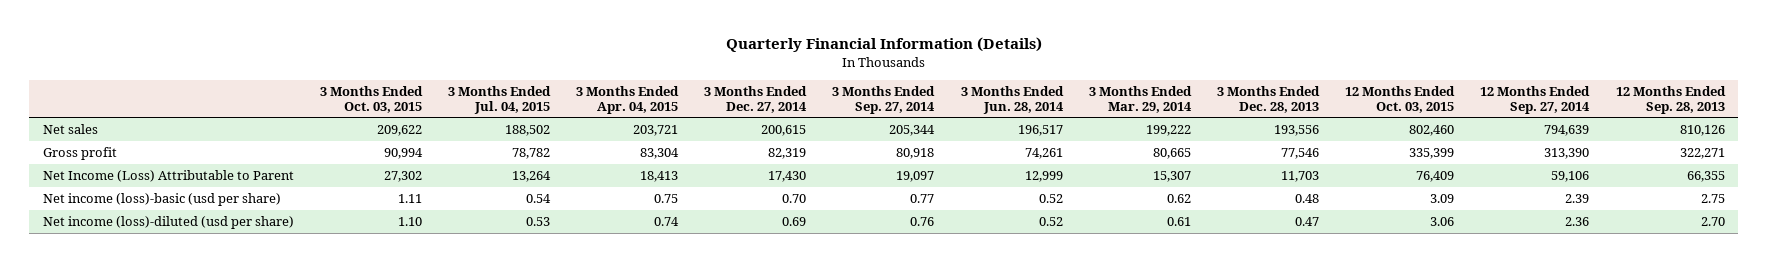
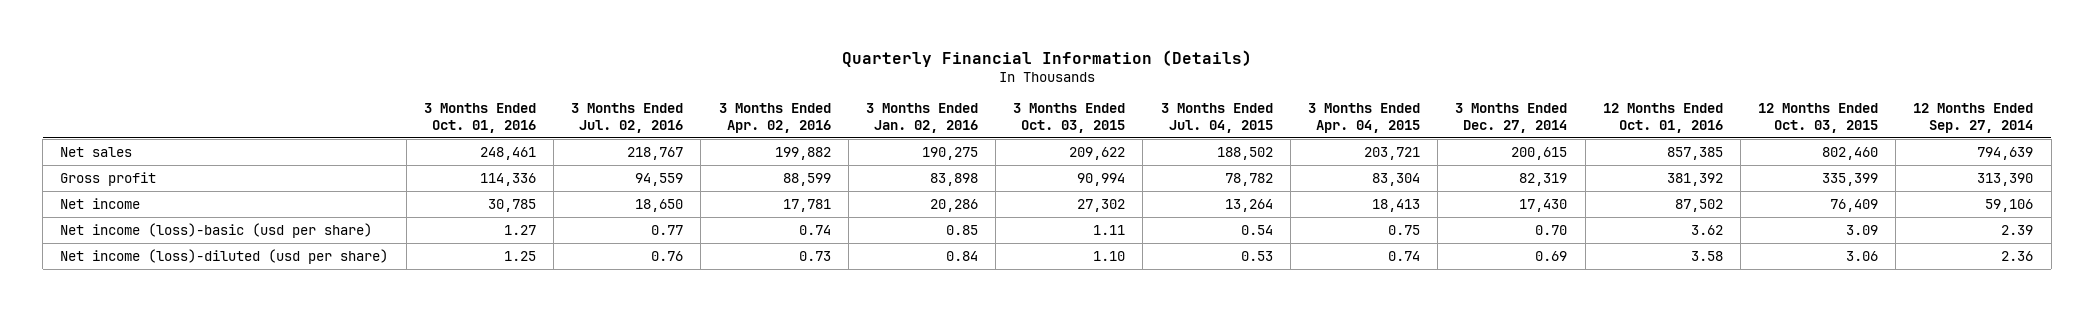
[832,85,936,114] 3 Months Ended Sep. 27, 2014 -> none
[960,85,1064,114] 3 Months Ended Jun. 28, 2014 -> none
[1088,85,1192,113] 3 Months Ended Mar. 29, 2014 -> none
[1217,85,1321,113] 3 Months Ended Dec. 28, 2013 -> none
[1615,85,1726,114] 12 Months Ended Sep. 28, 2013 -> none
none -> [423,103,536,133] 3 Months Ended Oct. 01, 2016
none -> [571,103,684,133] 3 Months Ended Jul. 02, 2016
none -> [718,103,831,133] 3 Months Ended Apr. 02, 2016
none -> [865,103,978,133] 3 Months Ended Jan. 02, 2016
none -> [1602,103,1723,133] 12 Months Ended Oct. 01, 2016
[42,169,294,182] Net Income (Loss) Attributable to Parent -> [60,197,141,209] Net income

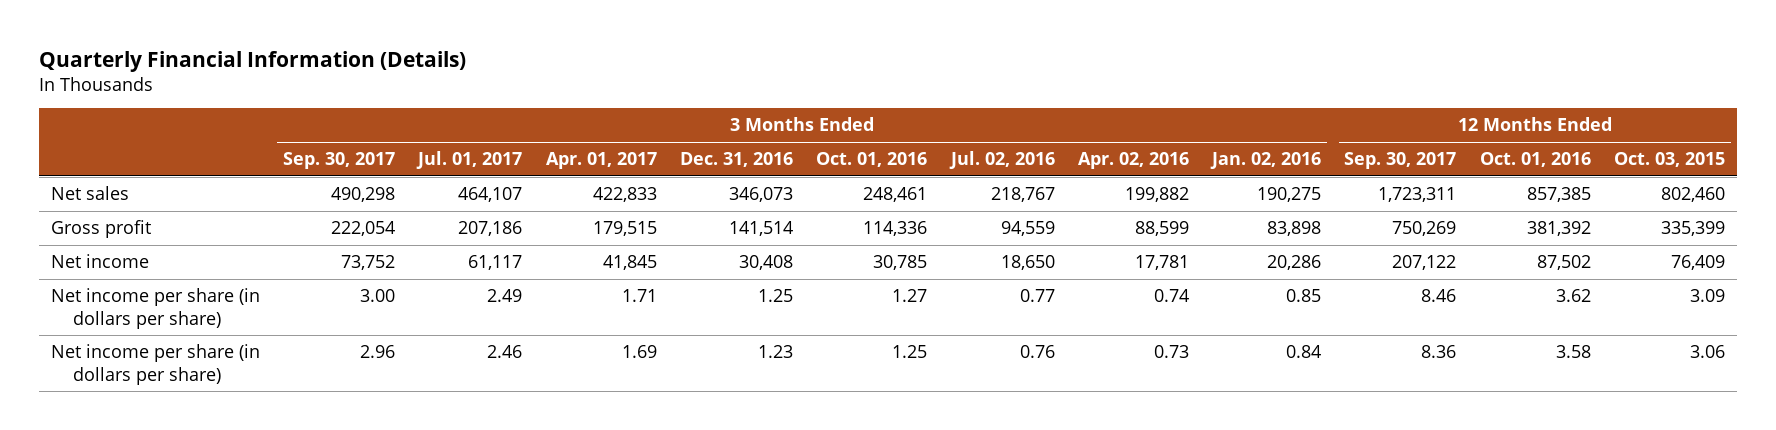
[1013,103,1126,133] 3 Months Ended Oct. 03, 2015 -> none
[1160,103,1273,133] 3 Months Ended Jul. 04, 2015 -> none
[1308,103,1421,133] 3 Months Ended Apr. 04, 2015 -> none
[1455,103,1568,133] 3 Months Ended Dec. 27, 2014 -> none
[1913,103,2034,133] 12 Months Ended Sep. 27, 2014 -> none
none -> [283,152,396,170] Sep. 30, 2017
none -> [416,151,523,170] Jul. 01, 2017
none -> [545,152,657,170] Apr. 01, 2017
none -> [679,152,793,168] Dec. 31, 2016
none -> [1344,152,1457,170] Sep. 30, 2017
[60,222,373,238] Net income (loss)-basic (usd per share) -> [50,288,260,329] Net income per share (in dollars per share)
[60,248,389,264] Net income (loss)-diluted (usd per share) -> [50,344,260,385] Net income per share (in dollars per share)

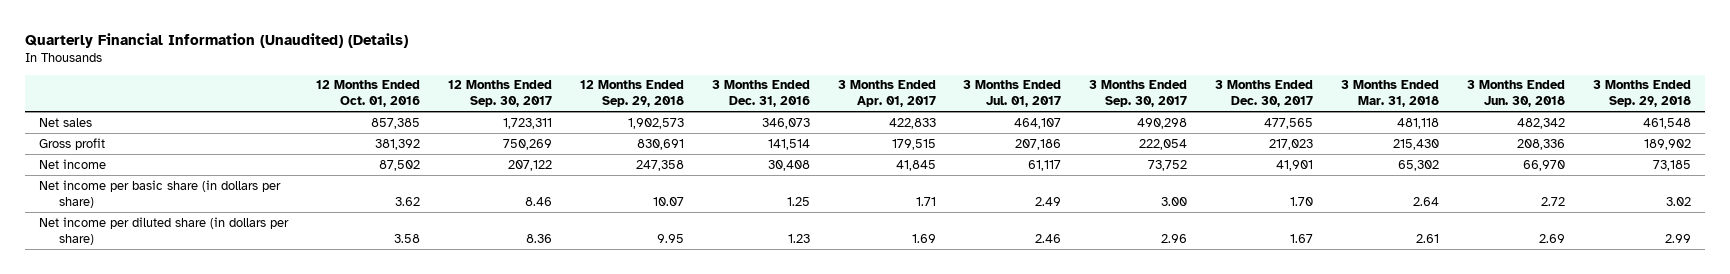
[39,50,467,72] Quarterly Financial Information (Details) -> [25,32,409,48] Quarterly Financial Information (Unaudited) (Details)
[816,152,928,168] Oct. 01, 2016 -> none
[948,151,1055,170] Jul. 02, 2016 -> none
[1077,152,1189,170] Apr. 02, 2016 -> none
[1210,152,1322,170] Jan. 02, 2016 -> none
[1613,152,1725,168] Oct. 03, 2015 -> none
none -> [579,80,684,108] 12 Months Ended Sep. 29, 2018
none -> [1215,80,1314,108] 3 Months Ended Dec. 30, 2017
none -> [1341,80,1440,108] 3 Months Ended Mar. 31, 2018
none -> [1467,80,1566,108] 3 Months Ended Jun. 30, 2018
none -> [1592,80,1691,108] 3 Months Ended Sep. 29, 2018
[50,288,260,329] Net income per share (in dollars per share) -> [38,179,281,208] Net income per basic share (in dollars per share)
[50,344,260,385] Net income per share (in dollars per share) -> [38,216,289,245] Net income per diluted share (in dollars per share)

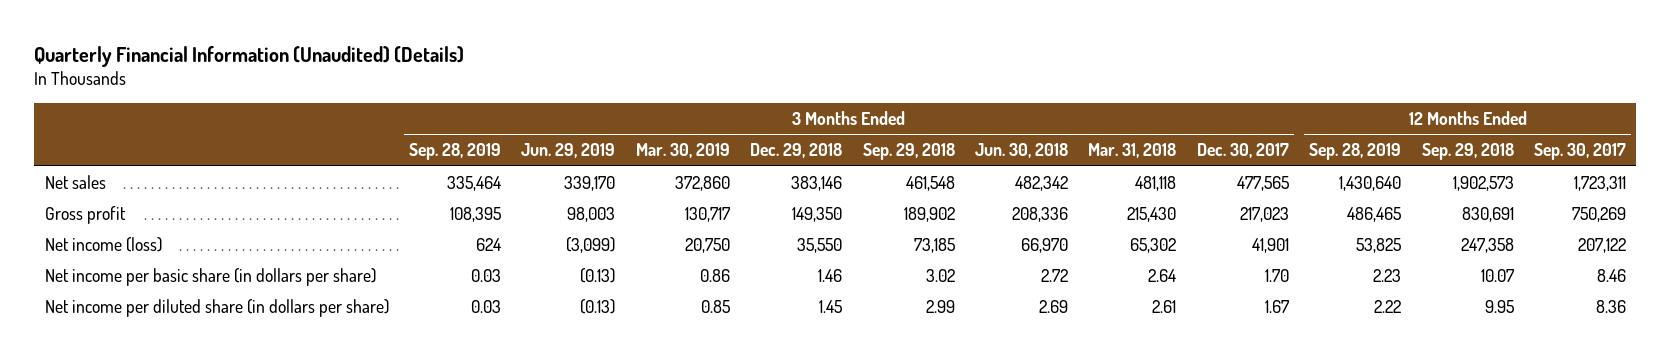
[315,80,420,108] 12 Months Ended Oct. 01, 2016 -> none
[711,80,810,108] 3 Months Ended Dec. 31, 2016 -> none
[837,80,936,108] 3 Months Ended Apr. 01, 2017 -> none
[963,80,1062,108] 3 Months Ended Jul. 01, 2017 -> none
[1089,80,1188,108] 3 Months Ended Sep. 30, 2017 -> none
none -> [409,143,502,161] Sep. 28, 2019
none -> [521,143,616,159] Jun. 29, 2019
none -> [635,143,730,159] Mar. 30, 2019
none -> [750,143,843,159] Dec. 29, 2018
none -> [1309,143,1402,161] Sep. 28, 2019
[38,158,106,169] Net income -> [44,237,162,253] Net income (loss)

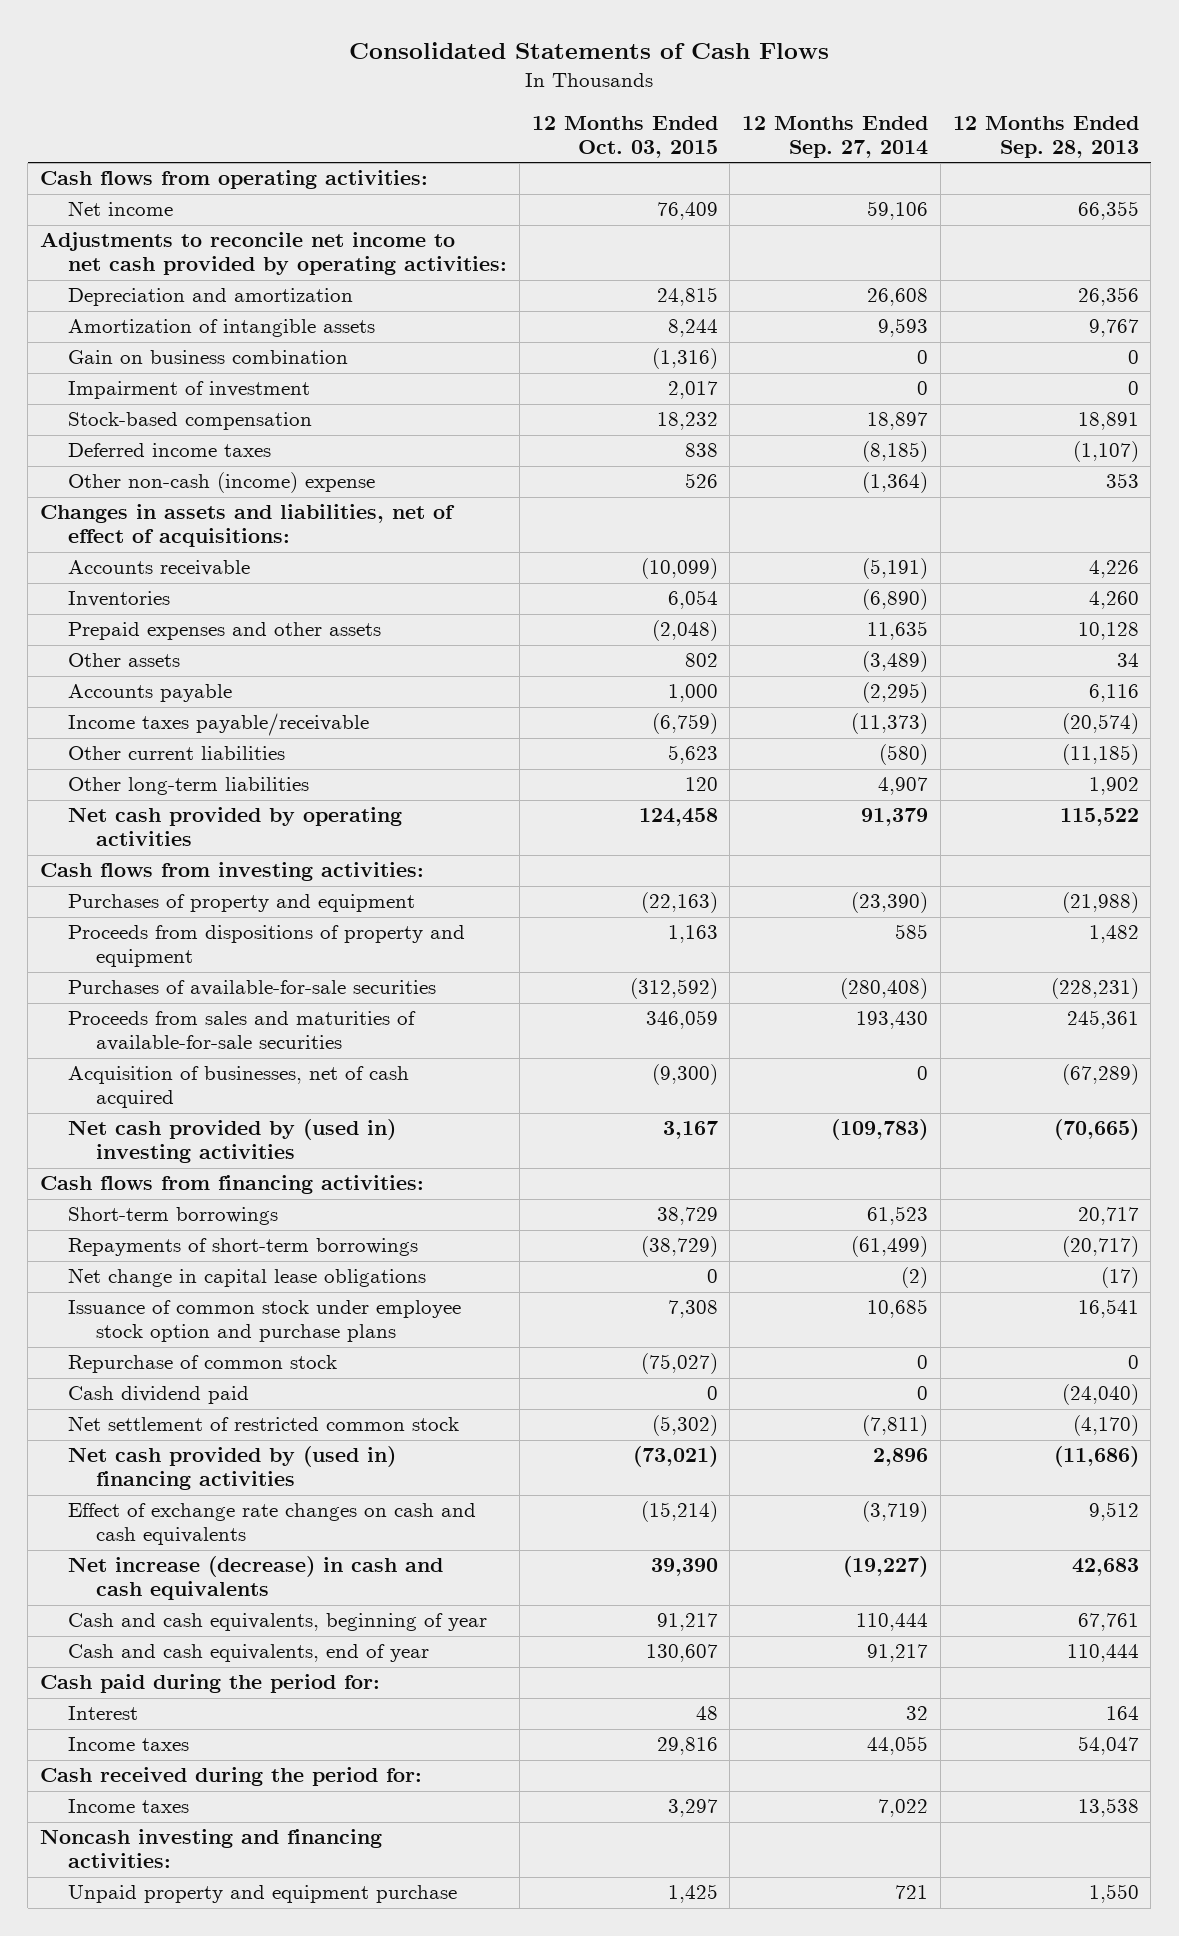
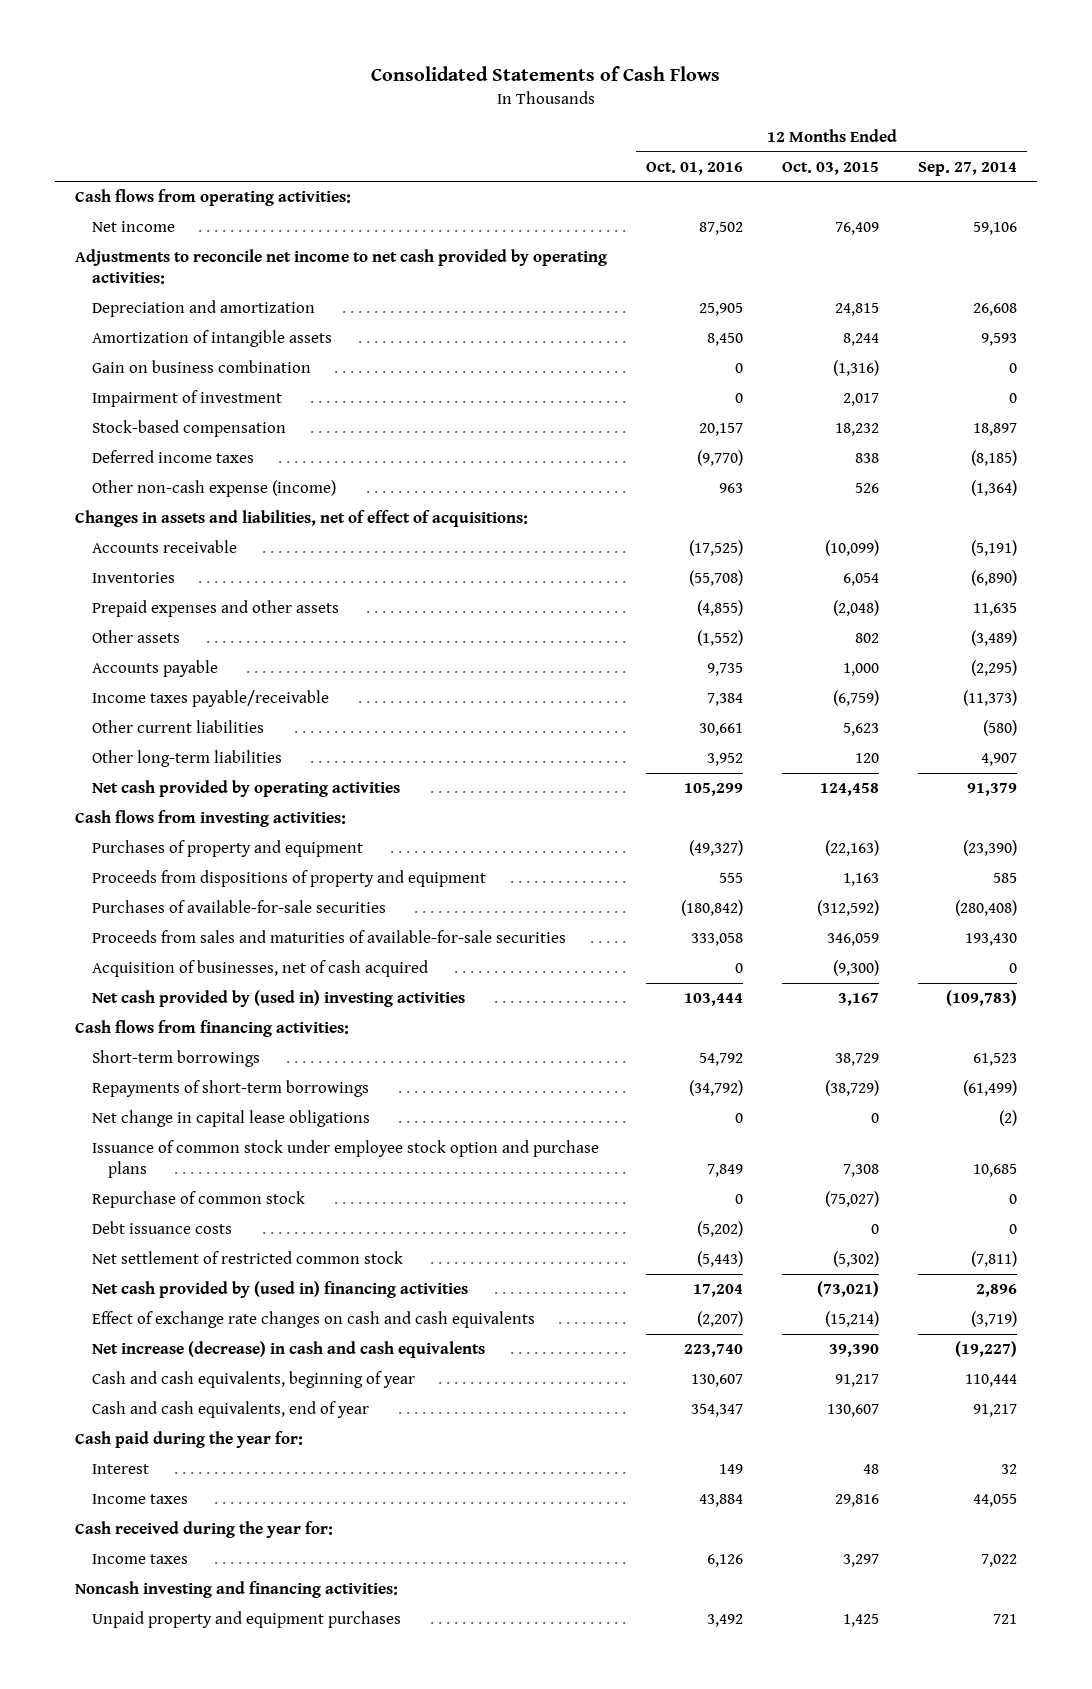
[952,116,1139,158] 12 Months Ended Sep. 28, 2013 -> none
none -> [645,161,743,175] Oct. 01, 2016
[68,472,376,494] Other non-cash (income) expense -> [91,480,336,498] Other non-cash expense (income)
[68,1386,250,1405] Cash dividend paid -> none
none -> [91,1221,232,1235] Debt issuance costs
[39,1674,380,1694] Cash paid during the period for: -> [74,1431,303,1449] Cash paid during the year for:
[39,1767,422,1787] Cash received during the period for: -> [74,1521,333,1539] Cash received during the year for:
[68,1885,458,1904] Unpaid property and equipment purchase -> [91,1611,401,1629] Unpaid property and equipment purchases

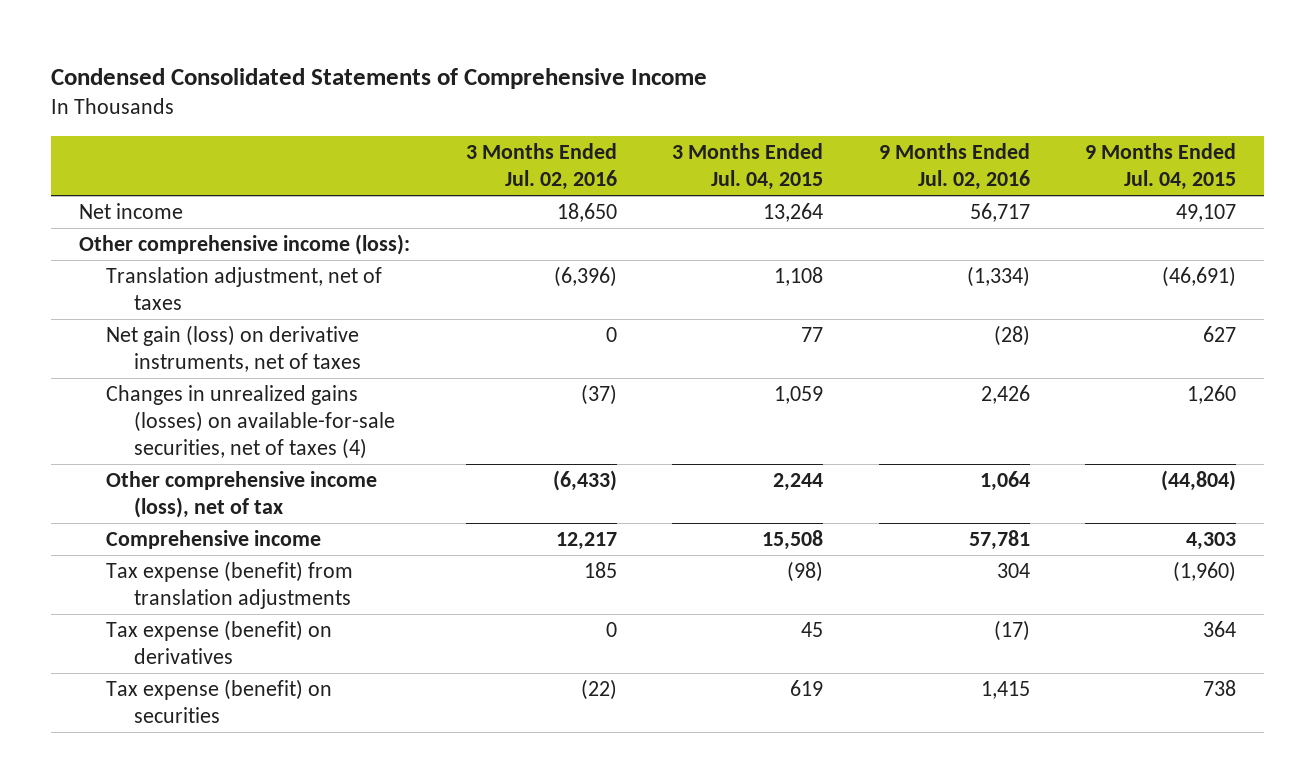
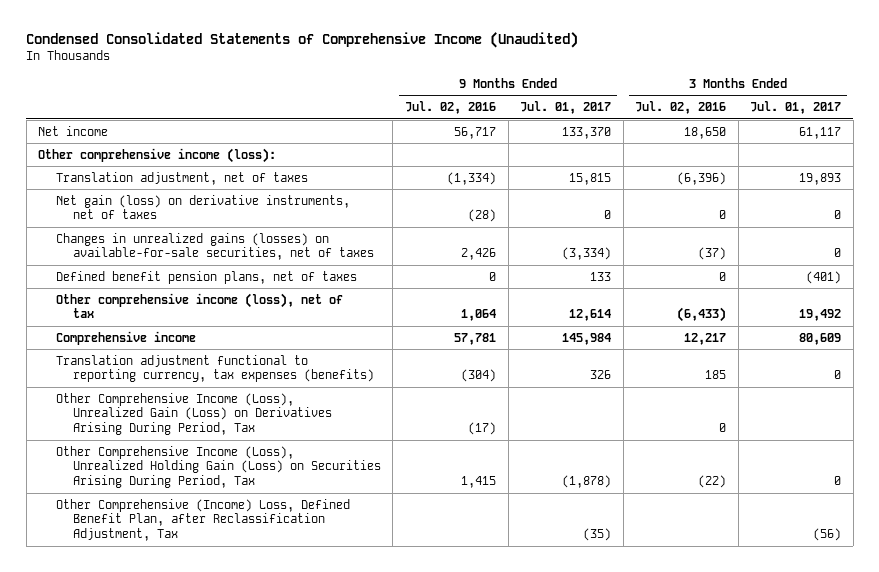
[51,67,708,89] Condensed Consolidated Statements of Comprehensive Income -> [26,32,579,49] Condensed Consolidated Statements of Comprehensive Income (Unaudited)
[672,143,824,191] 3 Months Ended Jul. 04, 2015 -> none
[1085,143,1237,191] 9 Months Ended Jul. 04, 2015 -> none
none -> [520,101,612,115] Jul. 01, 2017
none -> [750,101,842,115] Jul. 01, 2017
[106,385,395,460] Changes in unrealized gains (losses) on available-for-sale securities, net of taxes (4) -> [55,232,374,261] Changes in unrealized gains (losses) on available-for-sale securities, net of taxes
none -> [55,270,357,284] Defined benefit pension plans, net of taxes
[106,561,354,610] Tax expense (benefit) from translation adjustments -> [55,354,374,383] Translation adjustment functional to reporting currency, tax expenses (benefits)
[996,563,1030,579] 304 -> [460,369,496,383] (304)
[106,620,333,665] Tax expense (benefit) on derivatives -> [55,392,332,436] Other Comprehensive Income (Loss), Unrealized Gain (Loss) on Derivatives Arising During Period, Tax
[106,679,333,724] Tax expense (benefit) on securities -> [55,445,381,489] Other Comprehensive Income (Loss), Unrealized Holding Gain (Loss) on Securities Arising During Period, Tax
none -> [55,498,350,542] Other Comprehensive (Income) Loss, Defined Benefit Plan, after Reclassification Adjustment, Tax

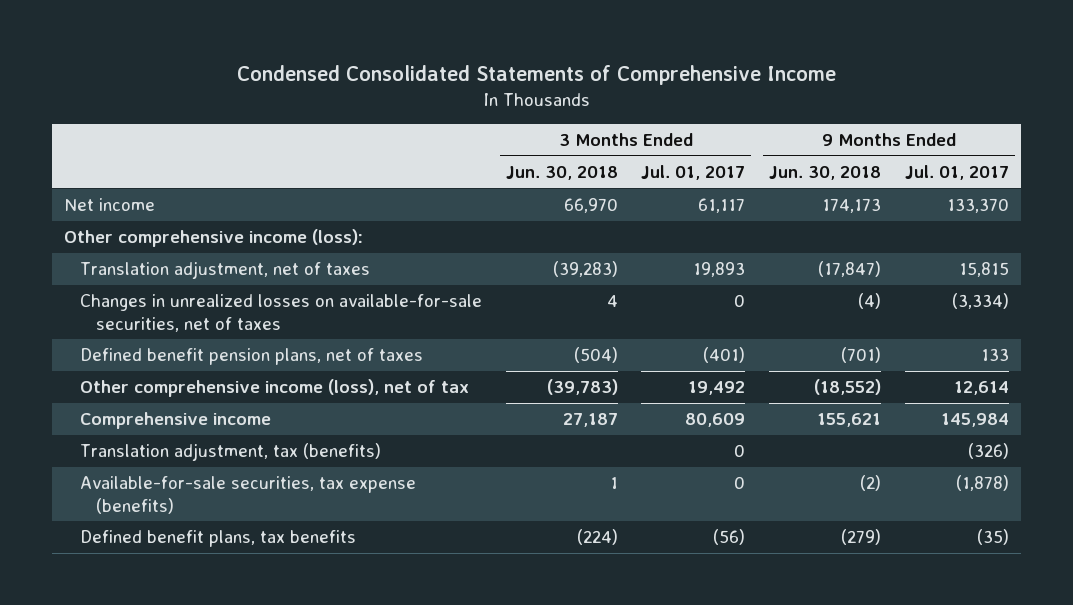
[26,32,579,49] Condensed Consolidated Statements of Comprehensive Income (Unaudited) -> [236,64,836,85] Condensed Consolidated Statements of Comprehensive Income
[404,101,496,115] Jul. 02, 2016 -> none
[635,101,727,115] Jul. 02, 2016 -> none
none -> [505,166,618,181] Jun. 30, 2018
none -> [769,166,882,181] Jun. 30, 2018
[55,194,350,220] Net gain (loss) on derivative instruments, net of taxes -> none
[55,232,374,261] Changes in unrealized gains (losses) on available-for-sale securities, net of taxes -> [80,294,483,332] Changes in unrealized losses on available-for-sale securities, net of taxes
[55,392,332,436] Other Comprehensive Income (Loss), Unrealized Gain (Loss) on Derivatives Arising During Period, Tax -> none
[55,354,374,383] Translation adjustment functional to reporting currency, tax expenses (benefits) -> [80,443,382,462] Translation adjustment, tax (benefits)
[590,370,612,380] 326 -> [967,443,1009,460] (326)
[55,445,381,489] Other Comprehensive Income (Loss), Unrealized Holding Gain (Loss) on Securities Arising During Period, Tax -> [80,476,417,514] Available-for-sale securities, tax expense (benefits)
[55,498,350,542] Other Comprehensive (Income) Loss, Defined Benefit Plan, after Reclassification Adjustment, Tax -> [80,530,357,548] Defined benefit plans, tax benefits

